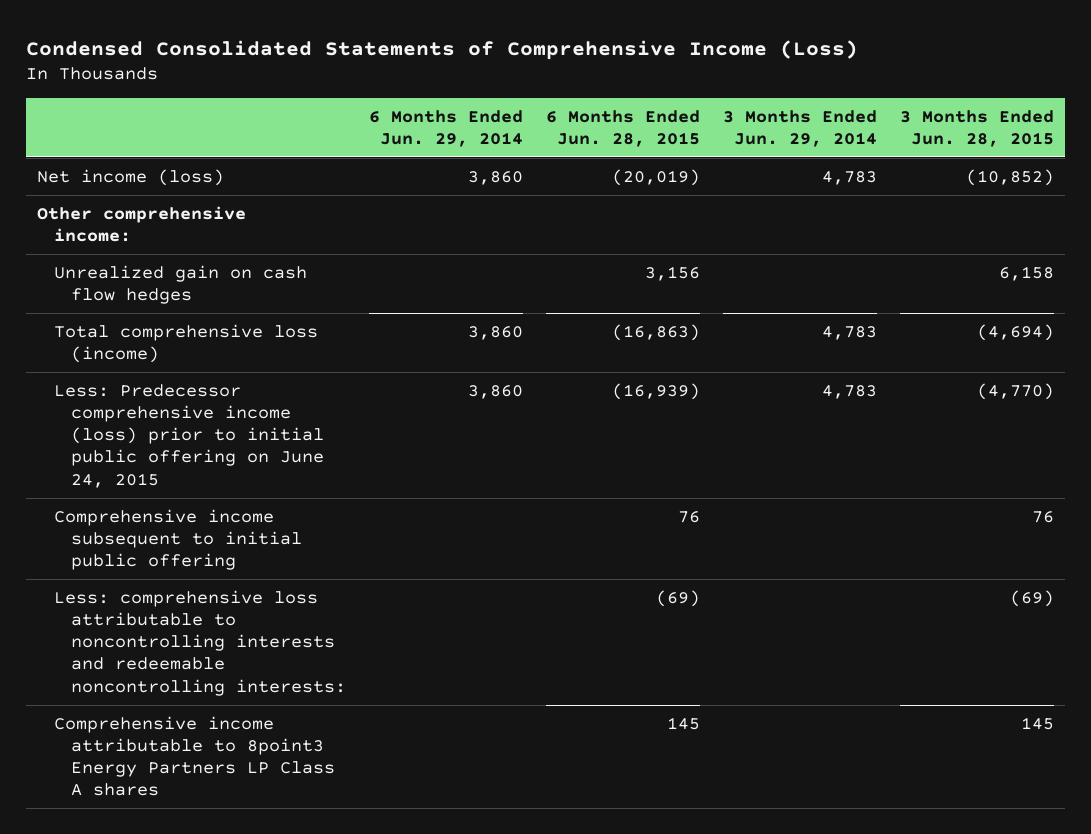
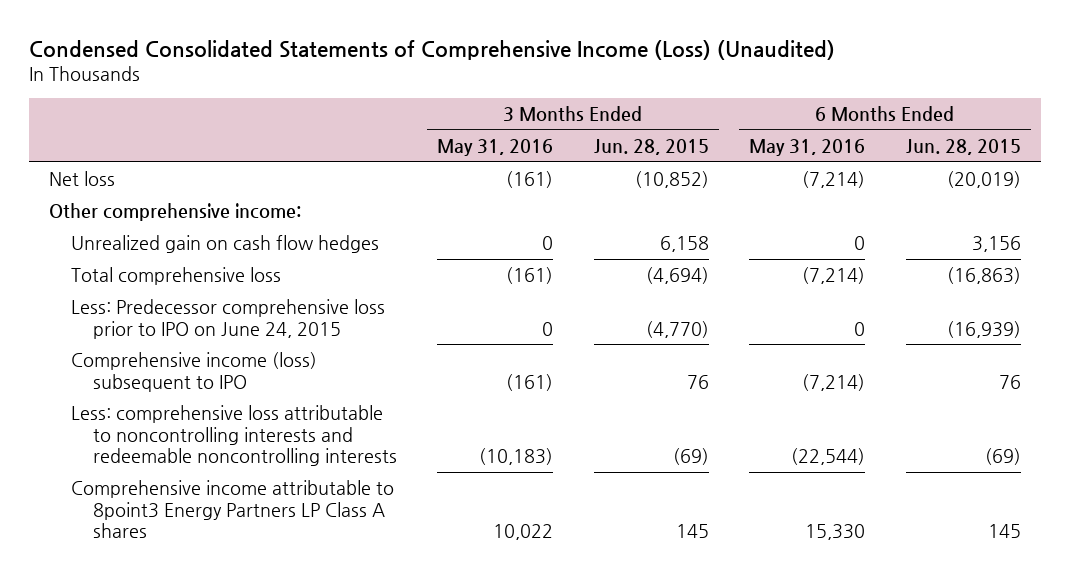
[25,39,858,60] Condensed Consolidated Statements of Comprehensive Income (Loss) -> [28,40,835,61] Condensed Consolidated Statements of Comprehensive Income (Loss) (Unaudited)
[368,109,523,148] 6 Months Ended Jun. 29, 2014 -> none
[722,109,877,148] 3 Months Ended Jun. 29, 2014 -> none
none -> [437,139,554,157] May 31, 2016
none -> [749,139,866,157] May 31, 2016
[37,168,225,186] Net income (loss) -> [48,171,115,187] Net loss
[54,323,319,364] Total comprehensive loss (income) -> [70,267,281,286] Total comprehensive loss
[54,383,324,488] Less: Predecessor comprehensive income (loss) prior to initial public offering on June 24, 2015 -> [70,299,385,339] Less: Predecessor comprehensive loss prior to IPO on June 24, 2015
[54,508,302,571] Comprehensive income subsequent to initial public offering -> [70,352,317,392] Comprehensive income (loss) subsequent to IPO
[54,589,346,696] Less: comprehensive loss attributable to noncontrolling interests and redeemable noncontrolling interests: -> [70,405,397,467] Less: comprehensive loss attributable to noncontrolling interests and redeemable noncontrolling interests

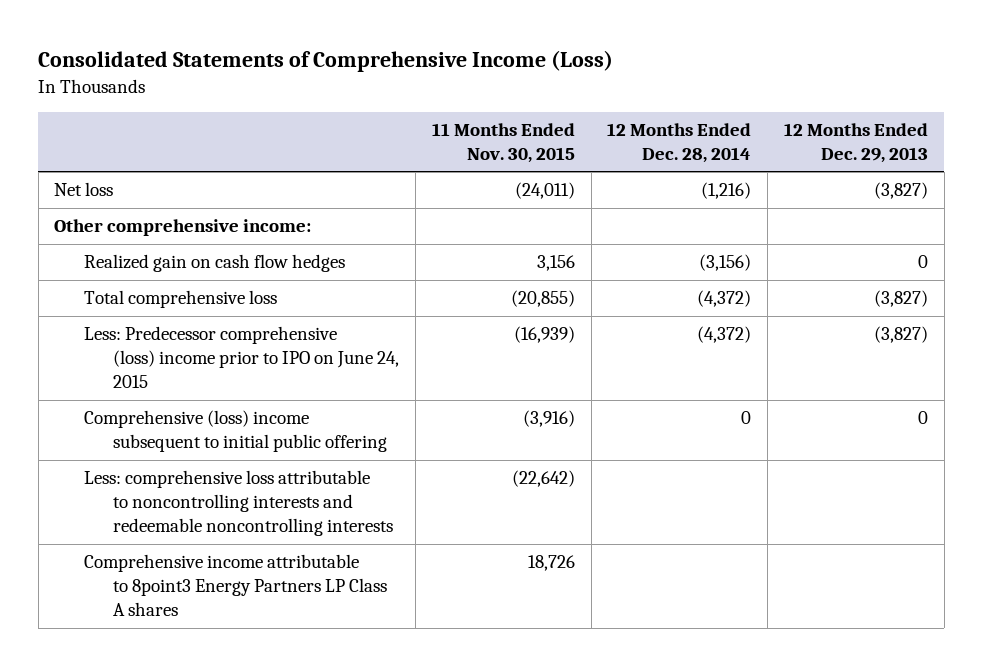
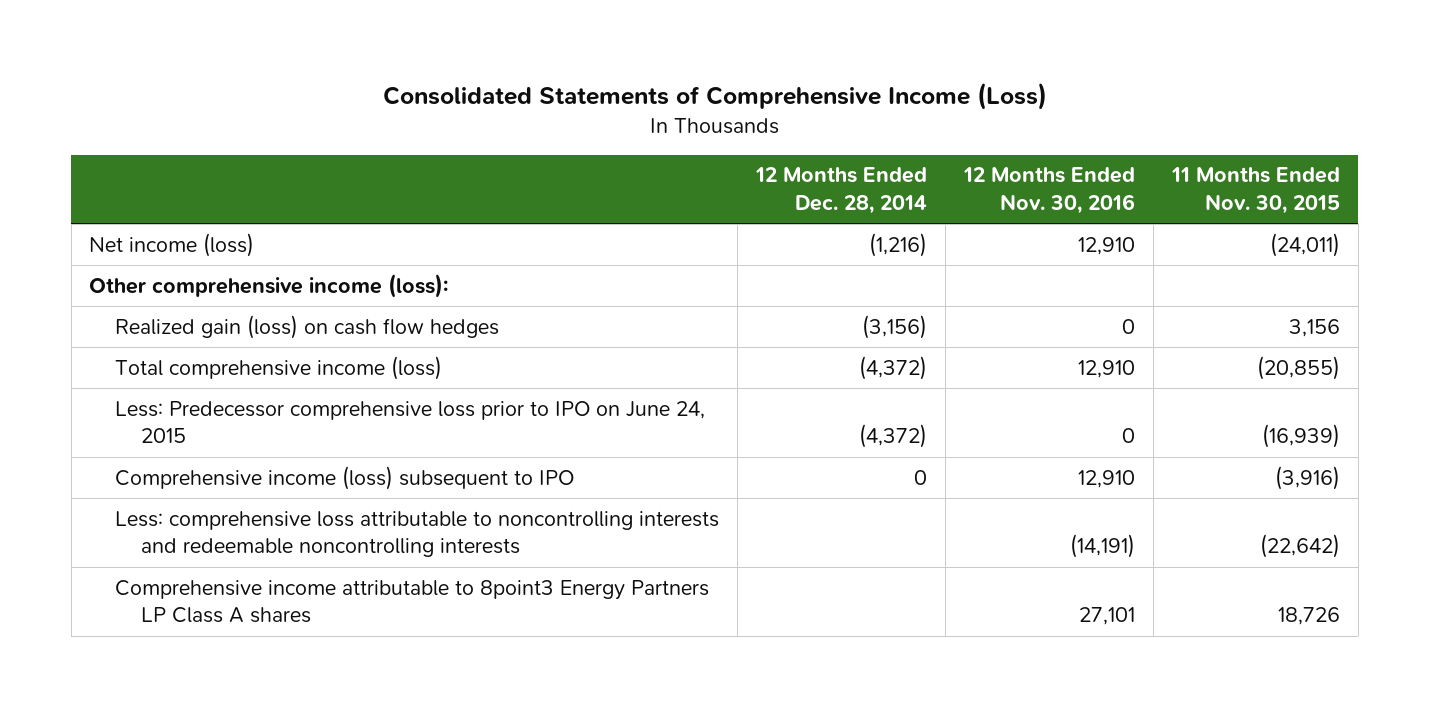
[784,122,929,163] 12 Months Ended Dec. 29, 2013 -> none
none -> [962,167,1135,215] 12 Months Ended Nov. 30, 2016
[54,182,114,197] Net loss -> [89,232,255,257] Net income (loss)
[54,219,312,237] Other comprehensive income: -> [89,273,449,298] Other comprehensive income (loss):
[83,254,345,273] Realized gain on cash flow hedges -> [115,314,500,339] Realized gain (loss) on cash flow hedges
[83,290,277,309] Total comprehensive loss -> [115,355,443,380] Total comprehensive income (loss)
[83,326,400,389] Less: Predecessor comprehensive (loss) income prior to IPO on June 24, 2015 -> [115,400,706,444] Less: Predecessor comprehensive loss prior to IPO on June 24, 2015
[83,410,388,453] Comprehensive (loss) income subsequent to initial public offering -> [115,465,575,490] Comprehensive income (loss) subsequent to IPO

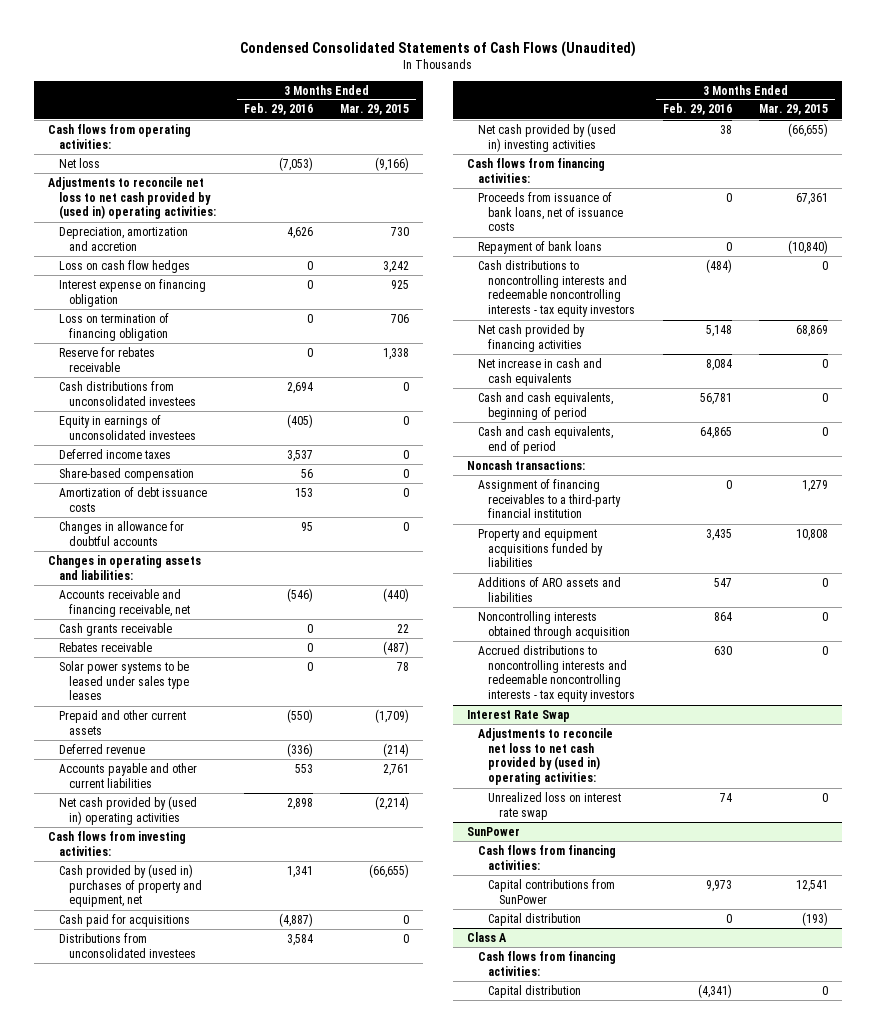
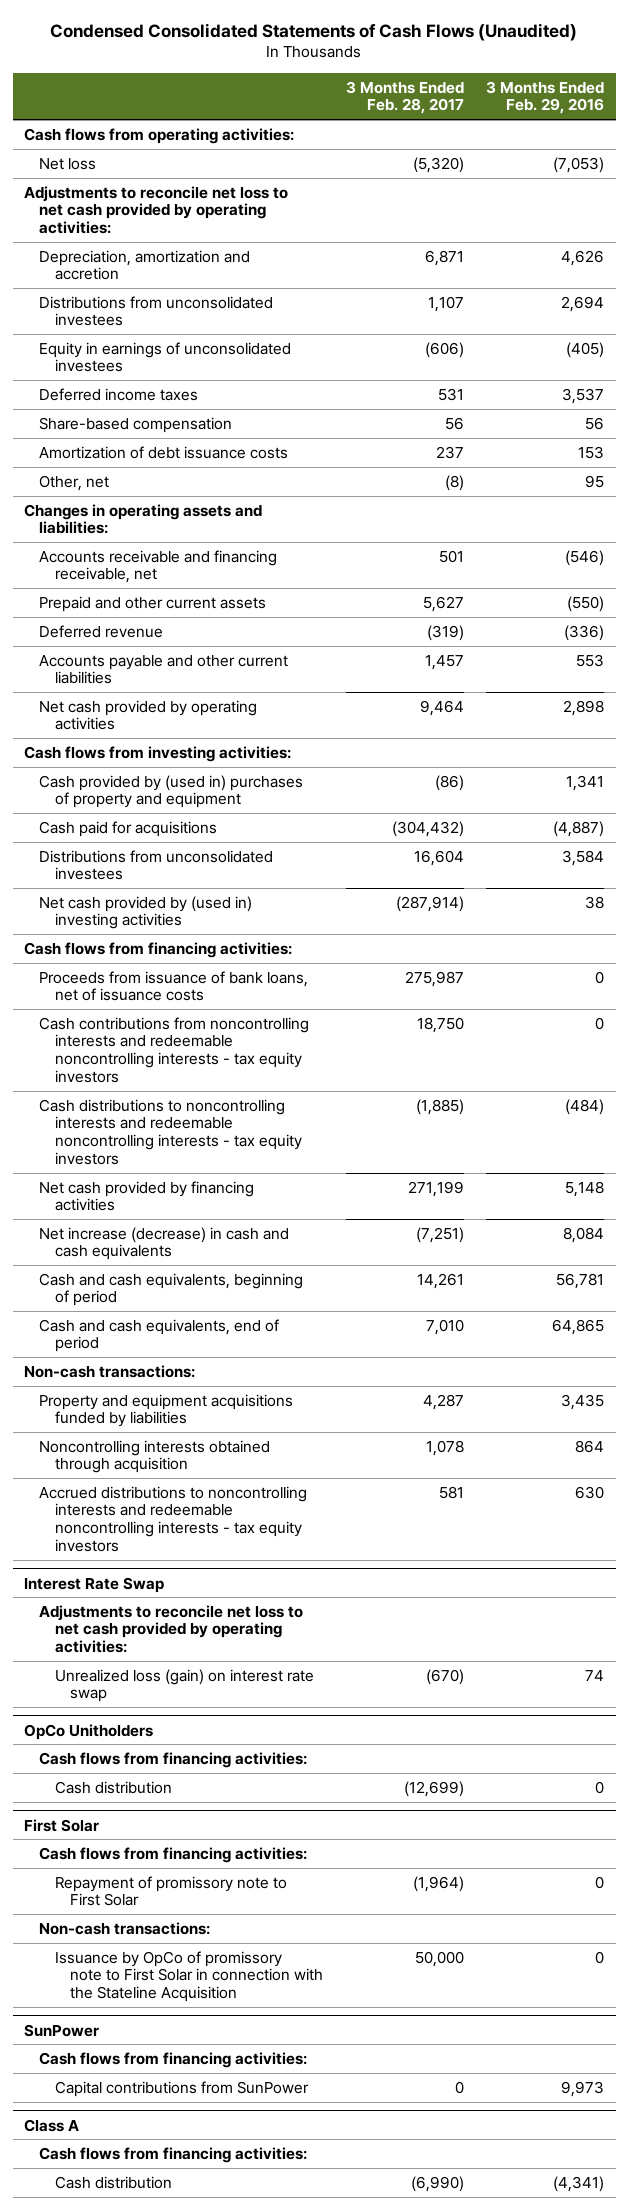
[340,104,410,116] Mar. 29, 2015 -> none
none -> [345,80,464,115] 3 Months Ended Feb. 28, 2017
[47,176,216,220] Adjustments to reconcile net loss to net cash provided by (used in) operating activities: -> [24,185,289,235] Adjustments to reconcile net loss to net cash provided by operating activities:
[58,259,190,273] Loss on cash flow hedges -> none
[58,278,206,307] Interest expense on financing obligation -> none
[58,312,169,341] Loss on termination of financing obligation -> none
[58,346,155,372] Reserve for rebates receivable -> none
[58,380,197,406] Cash distributions from unconsolidated investees -> [39,295,274,327] Distributions from unconsolidated investees
[58,520,184,546] Changes in allowance for doubtful accounts -> none
none -> [39,474,110,491] Other, net
[58,622,172,636] Cash grants receivable -> none
[58,641,152,652] Rebates receivable -> none
[58,660,190,701] Solar power systems to be leased under sales type leases -> none
[58,795,197,825] Net cash provided by (used in) operating activities -> [39,699,258,731] Net cash provided by operating activities
[58,863,203,908] Cash provided by (used in) purchases of property and equipment, net -> [39,774,304,809] Cash provided by (used in) purchases of property and equipment
[477,240,602,254] Repayment of bank loans -> none
none -> [39,1016,310,1083] Cash contributions from noncontrolling interests and redeemable noncontrolling interests - tax equity investors
[477,357,602,386] Net increase in cash and cash equivalents -> [39,1226,290,1261] Net increase (decrease) in cash and cash equivalents
[477,478,622,519] Assignment of financing receivables to a third-party financial institution -> none
[466,459,585,470] Noncash transactions: -> [24,1364,196,1378] Non-cash transactions:
[477,576,621,602] Additions of ARO assets and liabilities -> none
[477,727,613,786] Adjustments to reconcile net loss to net cash provided by (used in) operating activities: -> [39,1604,304,1654] Adjustments to reconcile net loss to net cash provided by operating activities:
[488,791,622,820] Unrealized loss on interest rate swap -> [54,1668,314,1703] Unrealized loss (gain) on interest rate swap
none -> [24,1723,154,1740] OpCo Unitholders
none -> [39,1751,308,1768] Cash flows from financing activities:
none -> [54,1780,172,1794] Cash distribution
none -> [24,1818,100,1832] First Solar
none -> [39,1846,308,1863] Cash flows from financing activities:
none -> [54,1875,287,1907] Repayment of promissory note to First Solar
none -> [39,1921,211,1935] Non-cash transactions:
none -> [54,1950,323,2003] Issuance by OpCo of promissory note to First Solar in connection with the Stateline Acquisition
[488,912,582,926] Capital distribution -> none
[488,984,582,998] Capital distribution -> [54,2175,172,2189] Cash distribution

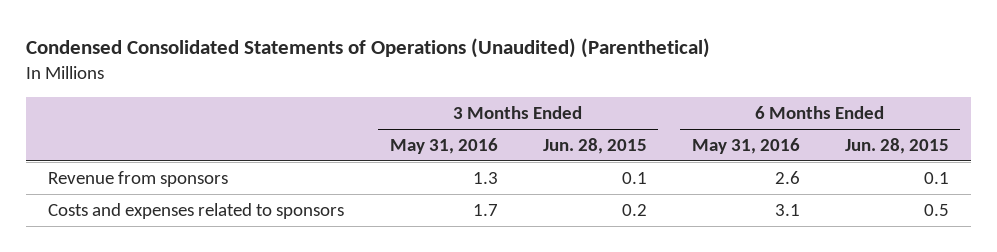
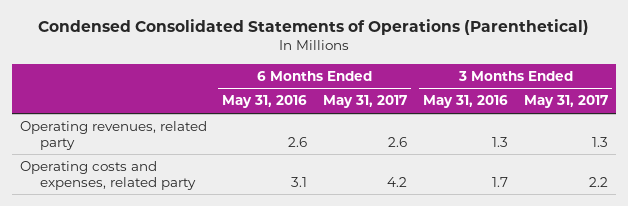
[25,38,710,59] Condensed Consolidated Statements of Operations (Unaudited) (Parenthetical) -> [37,19,589,36] Condensed Consolidated Statements of Operations (Parenthetical)
[542,137,647,154] Jun. 28, 2015 -> none
[844,137,949,154] Jun. 28, 2015 -> none
none -> [323,95,408,109] May 31, 2017
none -> [524,95,609,109] May 31, 2017
[48,170,229,187] Revenue from sponsors -> [19,120,207,150] Operating revenues, related party
[48,202,345,219] Costs and expenses related to sponsors -> [19,160,197,190] Operating costs and expenses, related party

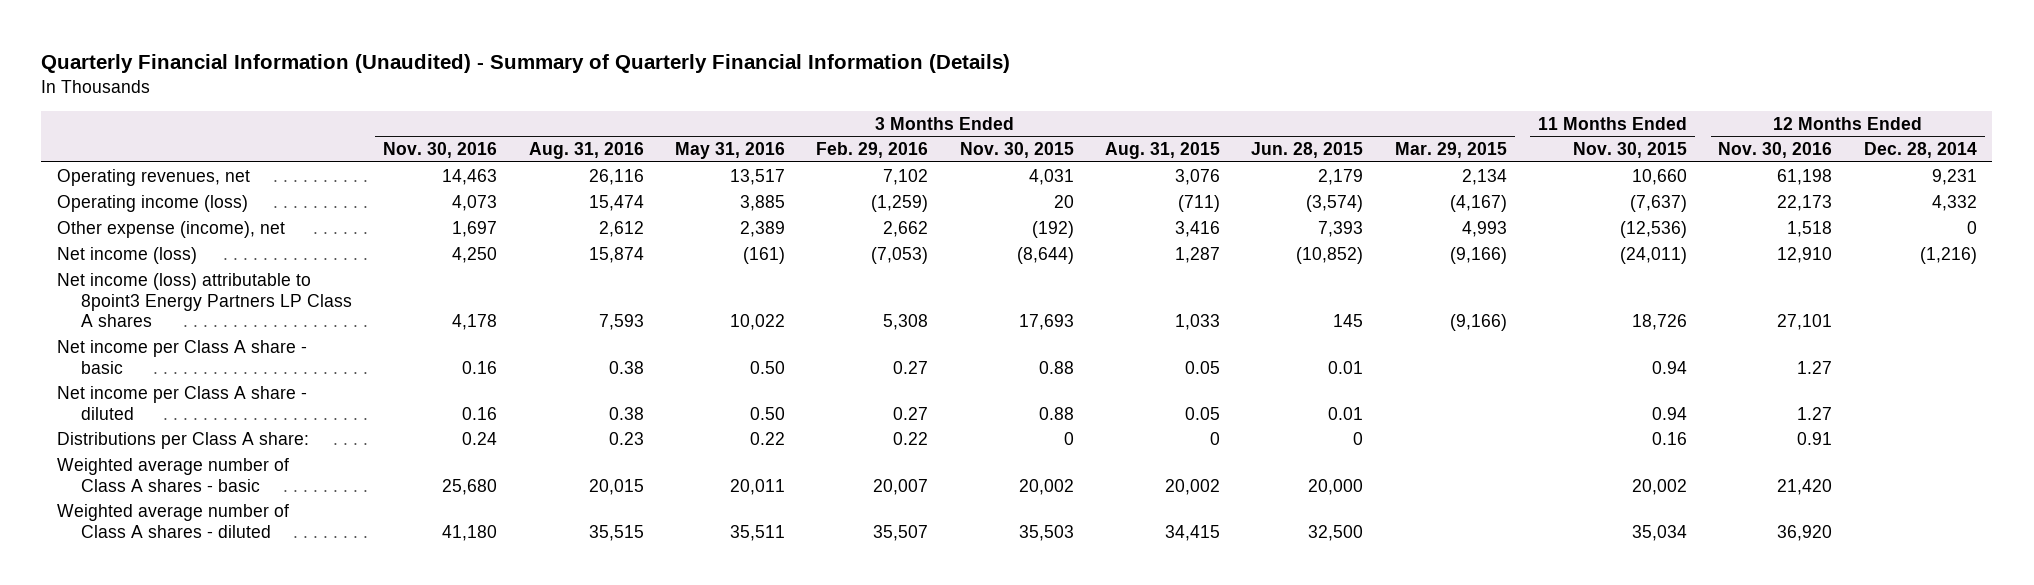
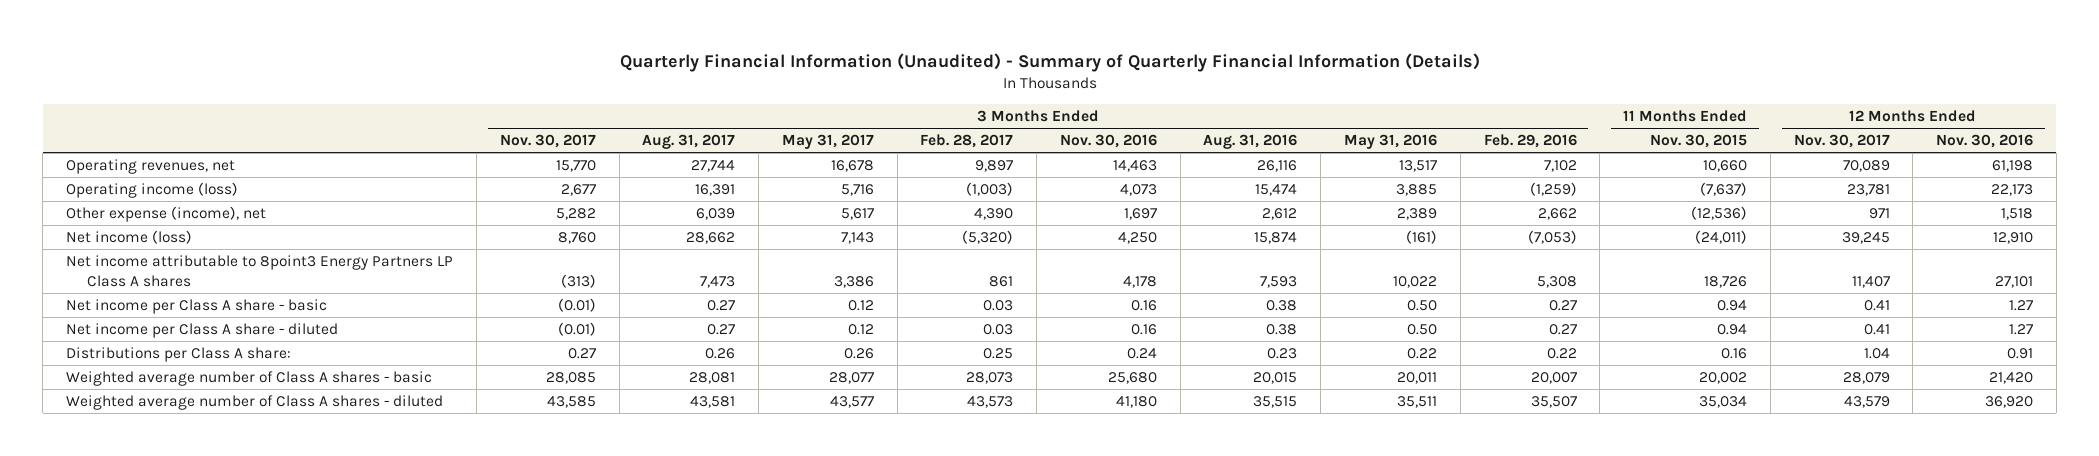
[959,142,1074,159] Nov. 30, 2015 -> none
[1105,142,1221,160] Aug. 31, 2015 -> none
[1251,142,1364,159] Jun. 28, 2015 -> none
[1394,142,1507,159] Mar. 29, 2015 -> none
[1863,142,1977,159] Dec. 28, 2014 -> none
none -> [499,134,596,149] Nov. 30, 2017
none -> [642,134,736,150] Aug. 31, 2017
none -> [781,134,874,150] May 31, 2017
none -> [920,134,1014,149] Feb. 28, 2017
none -> [1793,134,1890,149] Nov. 30, 2017
[57,272,352,328] Net income (loss) attributable to 8point3 Energy Partners LP Class A shares -> [66,255,454,288] Net income attributable to 8point3 Energy Partners LP Class A shares

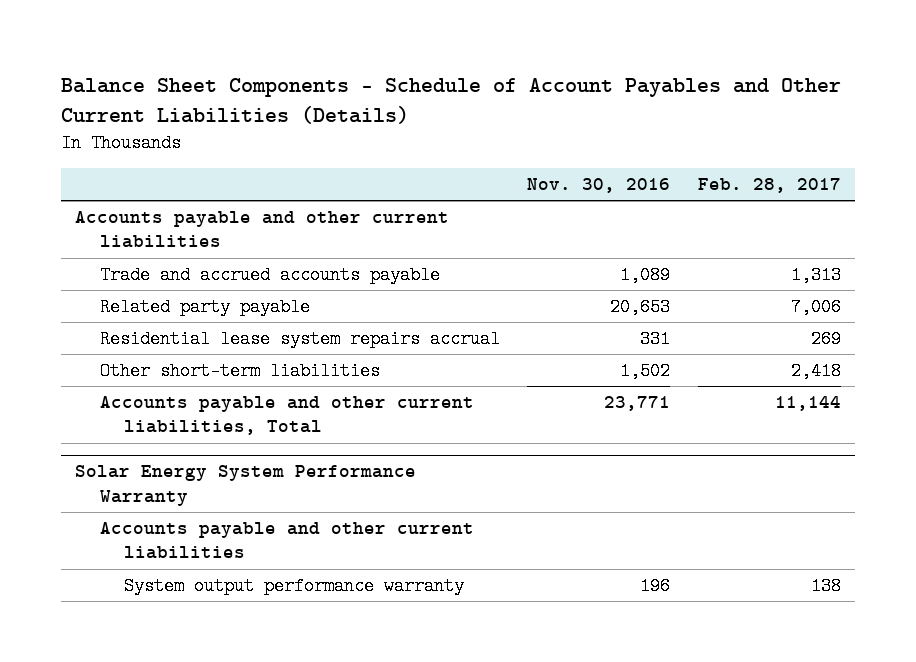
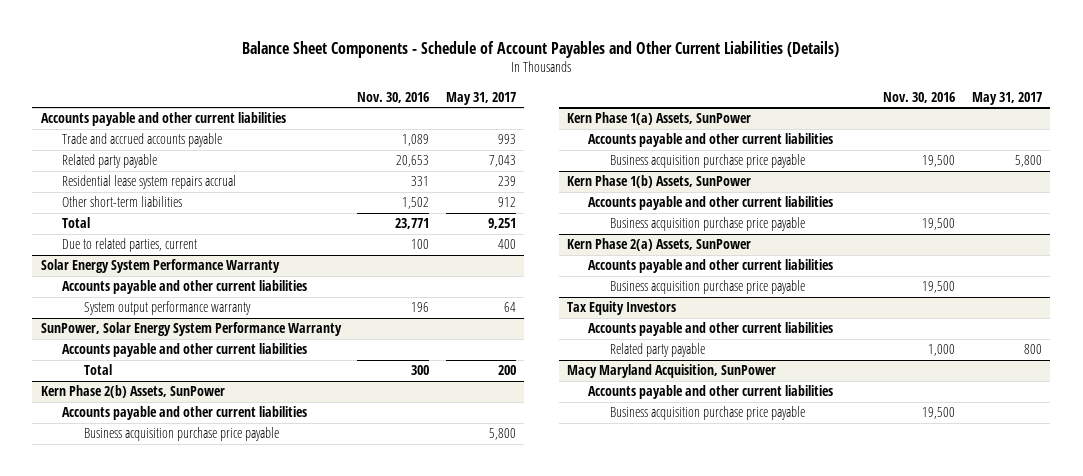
[698,177,842,193] Feb. 28, 2017 -> none
none -> [445,91,516,105] May 31, 2017
[99,396,474,436] Accounts payable and other current liabilities, Total -> [62,217,91,229] Total
none -> [62,238,198,253] Due to related parties, current
none -> [40,322,342,337] SunPower, Solar Energy System Performance Warranty
none -> [62,343,308,358] Accounts payable and other current liabilities
none -> [83,364,112,376] Total
none -> [40,385,225,399] Kern Phase 2(b) Assets, SunPower
none -> [62,406,308,421] Accounts payable and other current liabilities
none -> [83,427,279,442] Business acquisition purchase price payable
none -> [566,112,751,126] Kern Phase 1(a) Assets, SunPower
none -> [588,133,834,148] Accounts payable and other current liabilities
none -> [609,154,805,169] Business acquisition purchase price payable
none -> [566,175,751,189] Kern Phase 1(b) Assets, SunPower
none -> [588,196,834,211] Accounts payable and other current liabilities
none -> [609,217,805,232] Business acquisition purchase price payable
none -> [566,238,751,252] Kern Phase 2(a) Assets, SunPower
none -> [588,259,834,274] Accounts payable and other current liabilities
none -> [609,280,805,295] Business acquisition purchase price payable
none -> [566,301,676,316] Tax Equity Investors
none -> [588,322,834,337] Accounts payable and other current liabilities
none -> [609,343,705,358] Related party payable
none -> [566,364,776,379] Macy Maryland Acquisition, SunPower
none -> [588,385,834,400] Accounts payable and other current liabilities
none -> [609,406,805,421] Business acquisition purchase price payable

